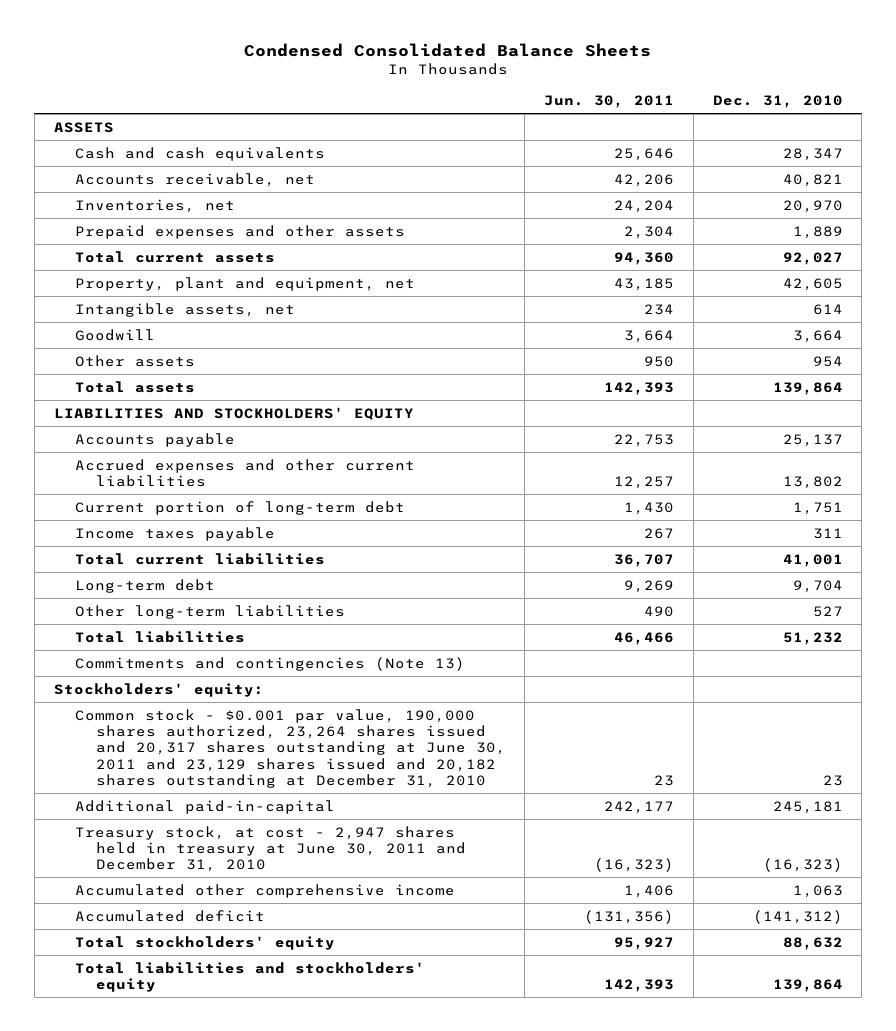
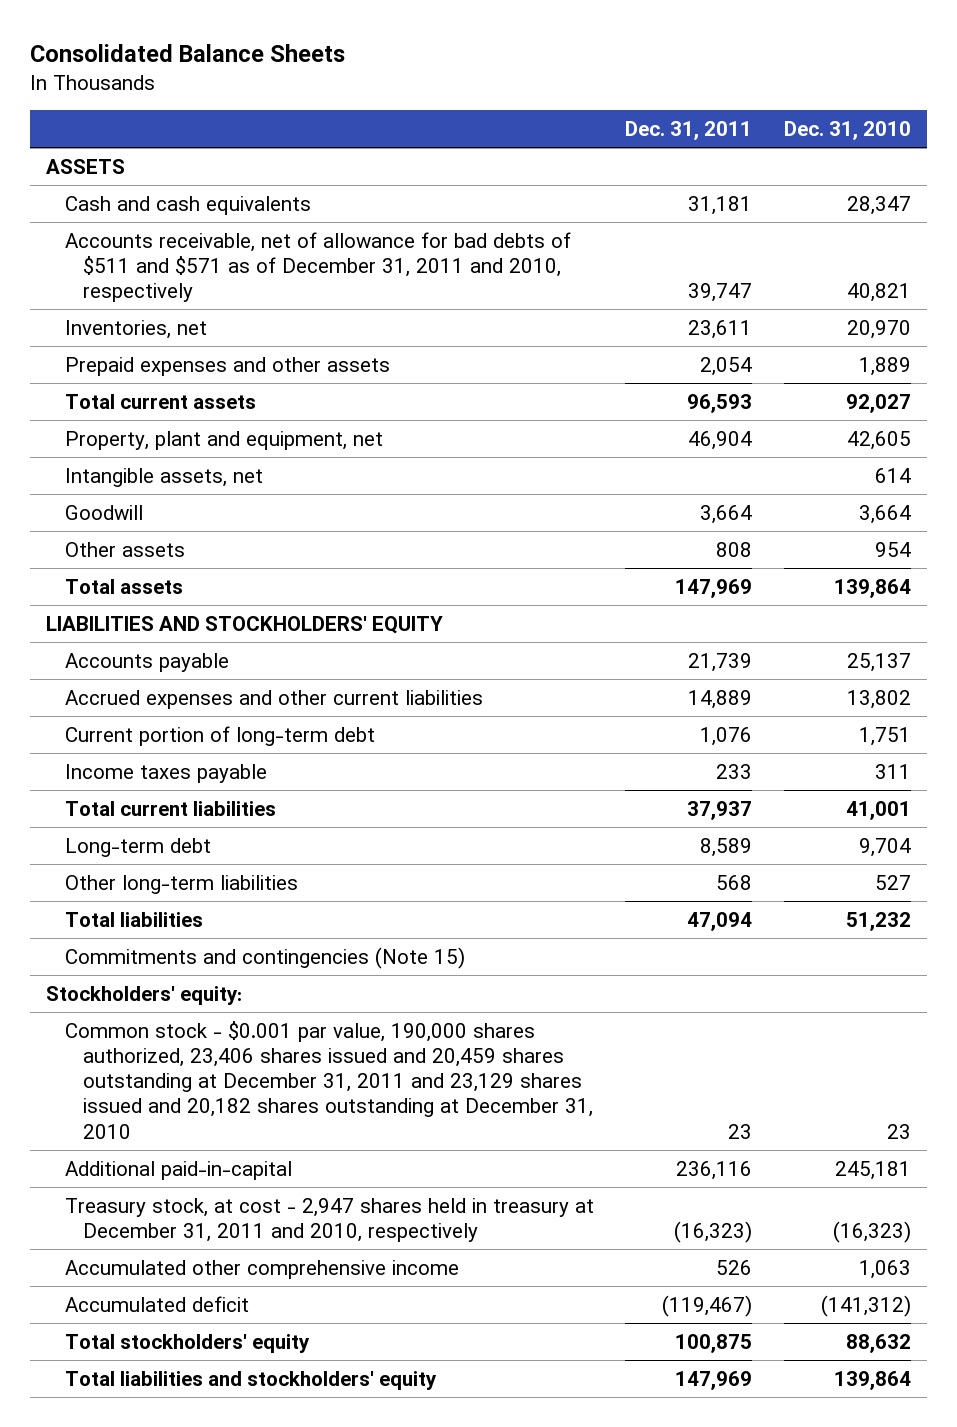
[244,42,652,57] Condensed Consolidated Balance Sheets -> [30,44,346,63] Consolidated Balance Sheets
[544,95,675,109] Jun. 30, 2011 -> none
none -> [625,121,753,141] Dec. 31, 2011
[74,172,315,187] Accounts receivable, net -> [64,231,571,303] Accounts receivable, net of allowance for bad debts of $511 and $571 as of December 31, 2011 and 2010, respectively
[74,656,465,671] Commitments and contingencies (Note 13) -> [64,946,465,969] Commitments and contingencies (Note 15)
[74,708,506,789] Common stock - $0.001 par value, 190,000 shares authorized, 23,264 shares issued and 20,317 shares outstanding at June 30, 2011 and 23,129 shares issued and 20,182 shares outstanding at December 31, 2010 -> [64,1020,594,1139] Common stock - $0.001 par value, 190,000 shares authorized, 23,406 shares issued and 20,459 shares outstanding at December 31, 2011 and 23,129 shares issued and 20,182 shares outstanding at December 31, 2010
[74,825,466,873] Treasury stock, at cost - 2,947 shares held in treasury at June 30, 2011 and December 31, 2010 -> [64,1197,594,1242] Treasury stock, at cost - 2,947 shares held in treasury at December 31, 2011 and 2010, respectively

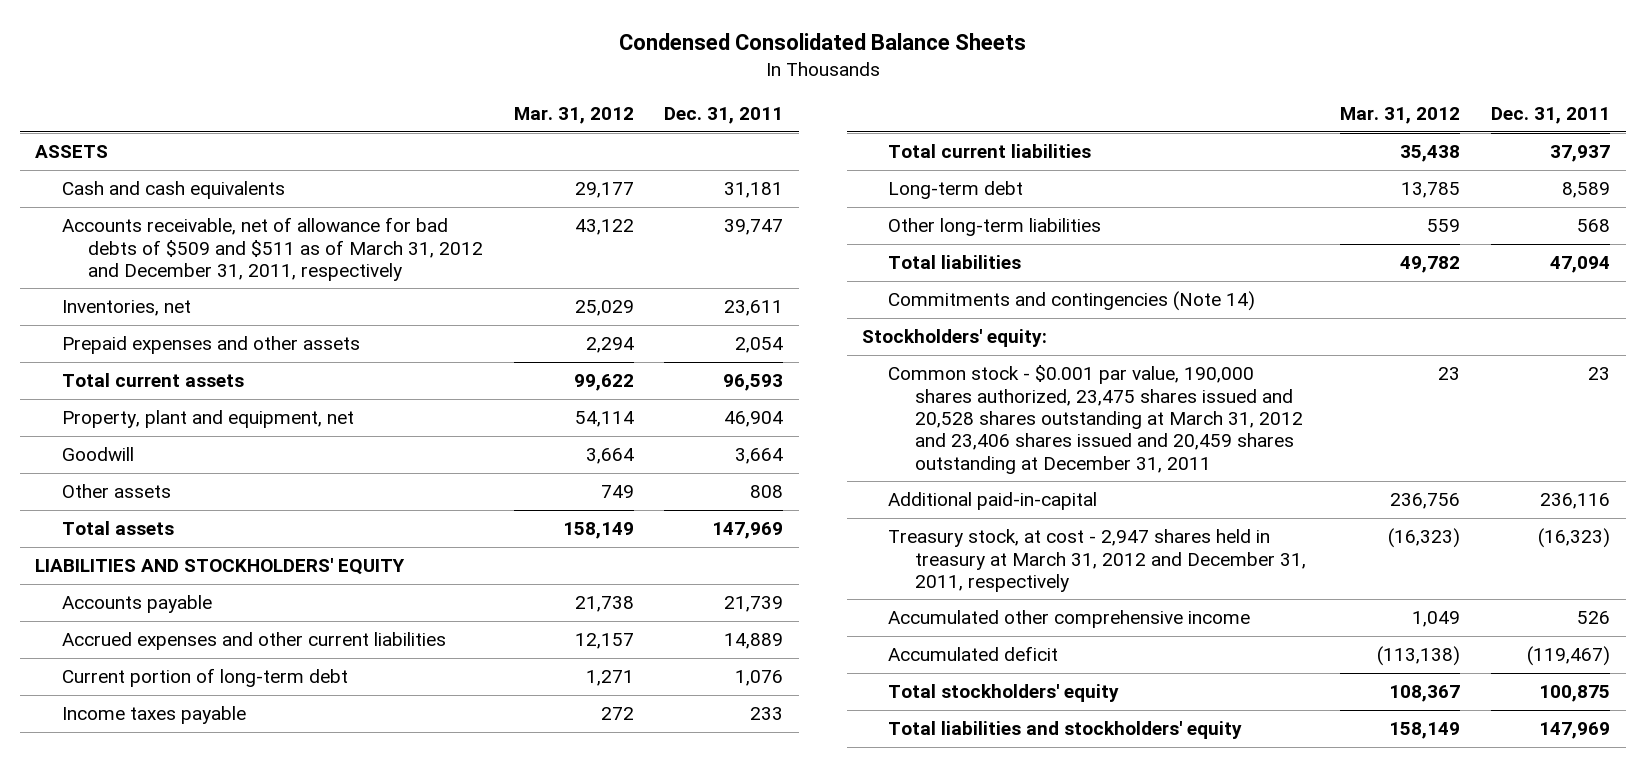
[30,44,346,63] Consolidated Balance Sheets -> [618,32,1026,50] Condensed Consolidated Balance Sheets
[784,121,912,141] Dec. 31, 2010 -> none
none -> [513,107,634,125] Mar. 31, 2012
[64,231,571,303] Accounts receivable, net of allowance for bad debts of $511 and $571 as of December 31, 2011 and 2010, respectively -> [61,217,483,282] Accounts receivable, net of allowance for bad debts of $509 and $511 as of March 31, 2012 and December 31, 2011, respectively
[64,467,263,487] Intangible assets, net -> none
[64,946,465,969] Commitments and contingencies (Note 15) -> [888,291,1256,312] Commitments and contingencies (Note 14)
[64,1020,594,1139] Common stock - $0.001 par value, 190,000 shares authorized, 23,406 shares issued and 20,459 shares outstanding at December 31, 2011 and 23,129 shares issued and 20,182 shares outstanding at December 31, 2010 -> [888,365,1303,474] Common stock - $0.001 par value, 190,000 shares authorized, 23,475 shares issued and 20,528 shares outstanding at March 31, 2012 and 23,406 shares issued and 20,459 shares outstanding at December 31, 2011
[64,1197,594,1242] Treasury stock, at cost - 2,947 shares held in treasury at December 31, 2011 and 2010, respectively -> [888,529,1306,593] Treasury stock, at cost - 2,947 shares held in treasury at March 31, 2012 and December 31, 2011, respectively

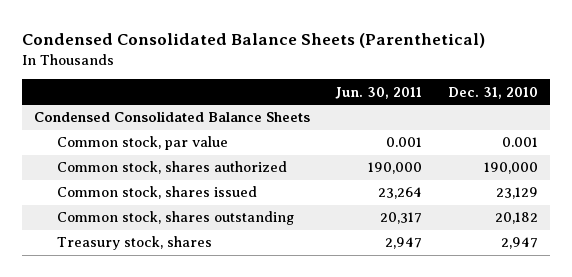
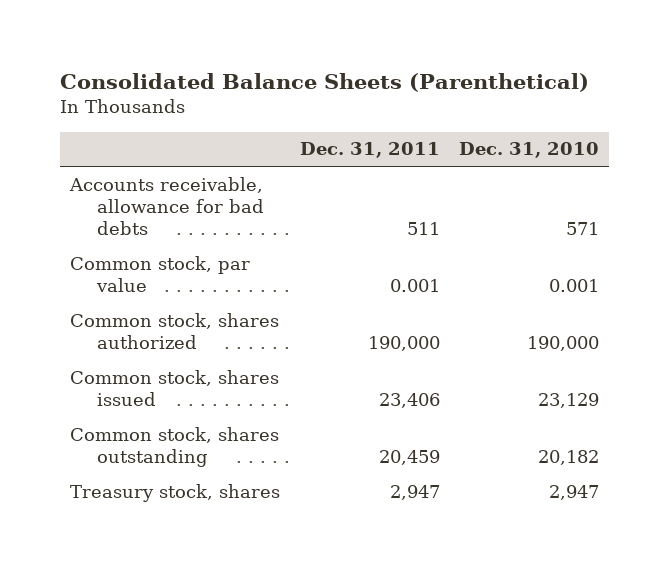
[21,32,485,48] Condensed Consolidated Balance Sheets (Parenthetical) -> [60,72,590,92] Consolidated Balance Sheets (Parenthetical)
[335,86,423,99] Jun. 30, 2011 -> none
none -> [299,142,440,159] Dec. 31, 2011
[34,111,311,123] Condensed Consolidated Balance Sheets -> none
none -> [69,176,265,236] Accounts receivable, allowance for bad debts

